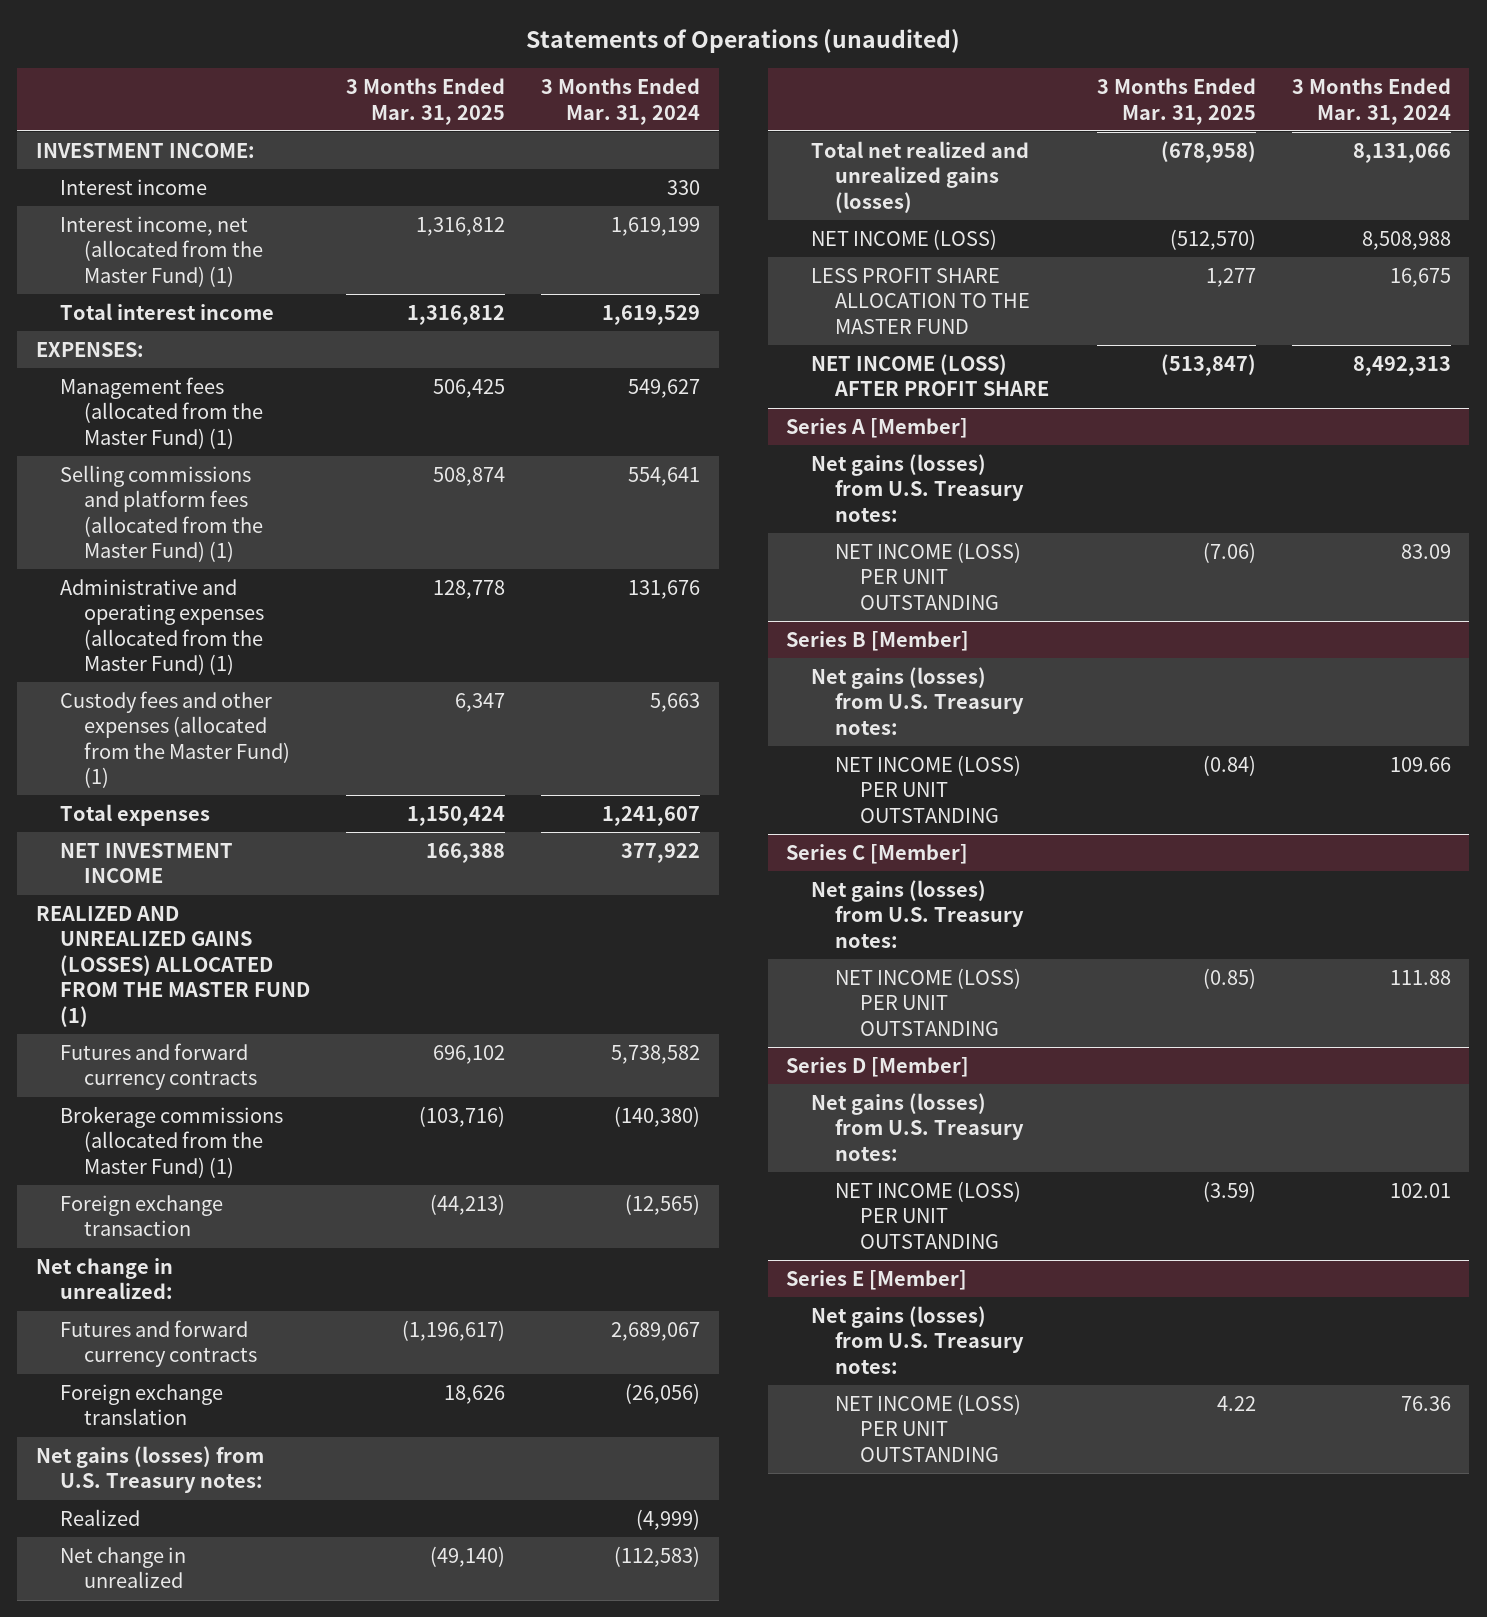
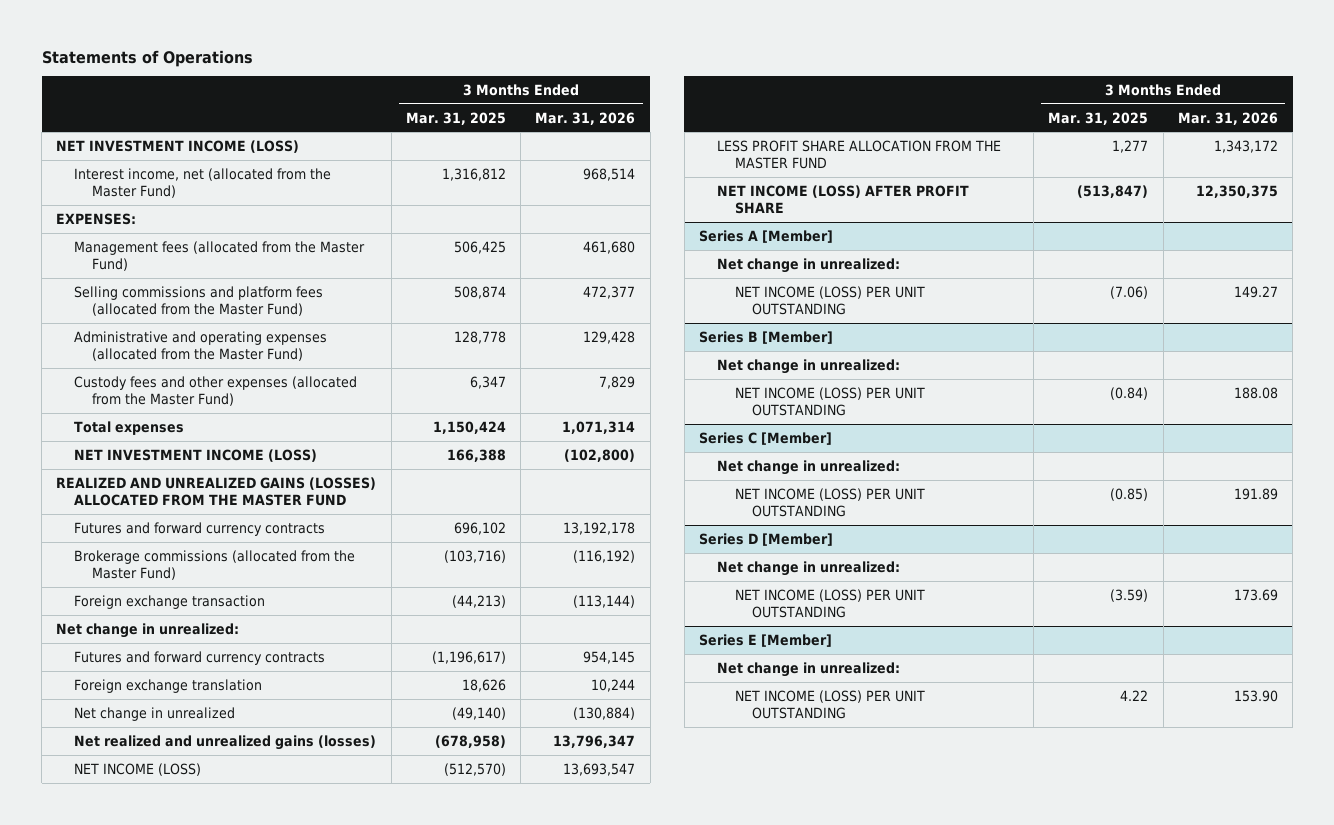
[526,29,961,54] Statements of Operations (unaudited) -> [41,49,253,67] Statements of Operations
[541,78,701,125] 3 Months Ended Mar. 31, 2024 -> none
none -> [535,111,636,125] Mar. 31, 2026
[59,178,207,195] Interest income -> none
[59,302,274,320] Total interest income -> none
[35,142,255,158] INVESTMENT INCOME: -> [56,139,300,153] NET INVESTMENT INCOME (LOSS)
[59,215,264,287] Interest income, net (allocated from the Master Fund) (1) -> [74,167,332,198] Interest income, net (allocated from the Master Fund)
[59,376,264,449] Management fees (allocated from the Master Fund) (1) -> [74,240,366,271] Management fees (allocated from the Master Fund)
[59,464,264,563] Selling commissions and platform fees (allocated from the Master Fund) (1) -> [74,285,324,316] Selling commissions and platform fees (allocated from the Master Fund)
[59,578,265,676] Administrative and operating expenses (allocated from the Master Fund) (1) -> [74,330,328,361] Administrative and operating expenses (allocated from the Master Fund)
[59,690,291,789] Custody fees and other expenses (allocated from the Master Fund) (1) -> [74,375,358,406] Custody fees and other expenses (allocated from the Master Fund)
[59,842,233,884] NET INVESTMENT INCOME -> [74,448,318,462] NET INVESTMENT INCOME (LOSS)
[35,905,310,1027] REALIZED AND UNREALIZED GAINS (LOSSES) ALLOCATED FROM THE MASTER FUND (1) -> [56,476,377,506] REALIZED AND UNREALIZED GAINS (LOSSES) ALLOCATED FROM THE MASTER FUND
[59,1105,283,1178] Brokerage commissions (allocated from the Master Fund) (1) -> [74,549,356,580] Brokerage commissions (allocated from the Master Fund)
[35,1445,264,1494] Net gains (losses) from U.S. Treasury notes: -> none
[59,1508,140,1526] Realized -> none
[810,140,1029,213] Total net realized and unrealized gains (losses) -> [74,734,377,750] Net realized and unrealized gains (losses)
[810,267,1031,334] LESS PROFIT SHARE ALLOCATION TO THE MASTER FUND -> [716,139,1001,169] LESS PROFIT SHARE ALLOCATION FROM THE MASTER FUND
[810,453,1025,522] Net gains (losses) from U.S. Treasury notes: -> none
none -> [716,257,900,273] Net change in unrealized:
[810,666,1025,735] Net gains (losses) from U.S. Treasury notes: -> none
none -> [716,358,900,374] Net change in unrealized:
[810,879,1025,948] Net gains (losses) from U.S. Treasury notes: -> none
none -> [716,459,900,475] Net change in unrealized:
[810,1092,1025,1161] Net gains (losses) from U.S. Treasury notes: -> none
none -> [716,560,900,576] Net change in unrealized:
[810,1305,1025,1374] Net gains (losses) from U.S. Treasury notes: -> none
none -> [716,661,900,677] Net change in unrealized:

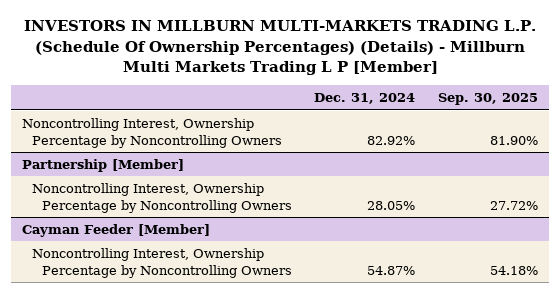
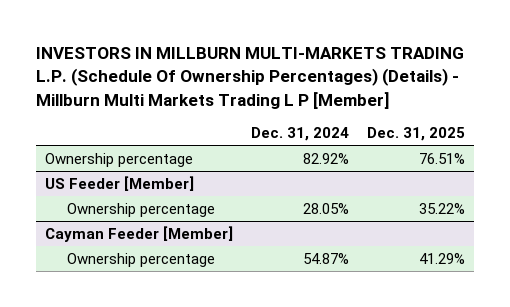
[437,93,538,106] Sep. 30, 2025 -> none
none -> [366,127,465,142] Dec. 31, 2025
[21,117,282,148] Noncontrolling Interest, Ownership Percentage by Noncontrolling Owners -> [44,152,193,167] Ownership percentage
[21,158,184,172] Partnership [Member] -> [44,175,194,191] US Feeder [Member]
[31,182,293,213] Noncontrolling Interest, Ownership Percentage by Noncontrolling Owners -> [67,202,216,217] Ownership percentage
[31,247,293,278] Noncontrolling Interest, Ownership Percentage by Noncontrolling Owners -> [67,252,216,267] Ownership percentage

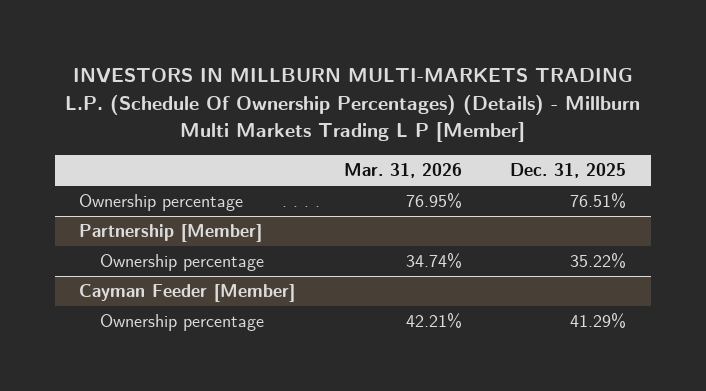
[250,127,349,142] Dec. 31, 2024 -> none
none -> [343,162,462,178] Mar. 31, 2026
[44,175,194,191] US Feeder [Member] -> [79,224,263,243] Partnership [Member]

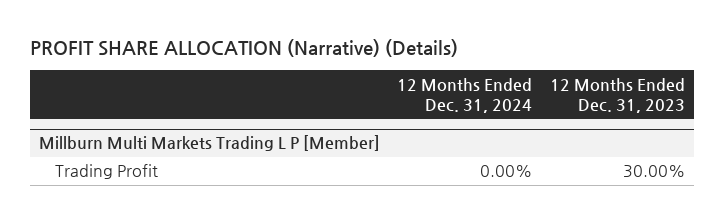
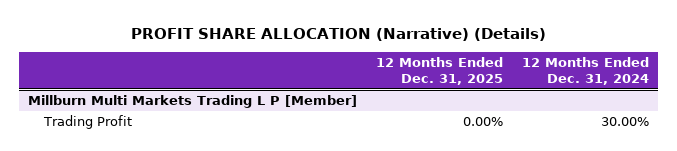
[550,77,686,113] 12 Months Ended Dec. 31, 2023 -> none
none -> [375,56,503,86] 12 Months Ended Dec. 31, 2025
[480,165,533,178] 0.00% -> [600,117,649,127] 30.00%

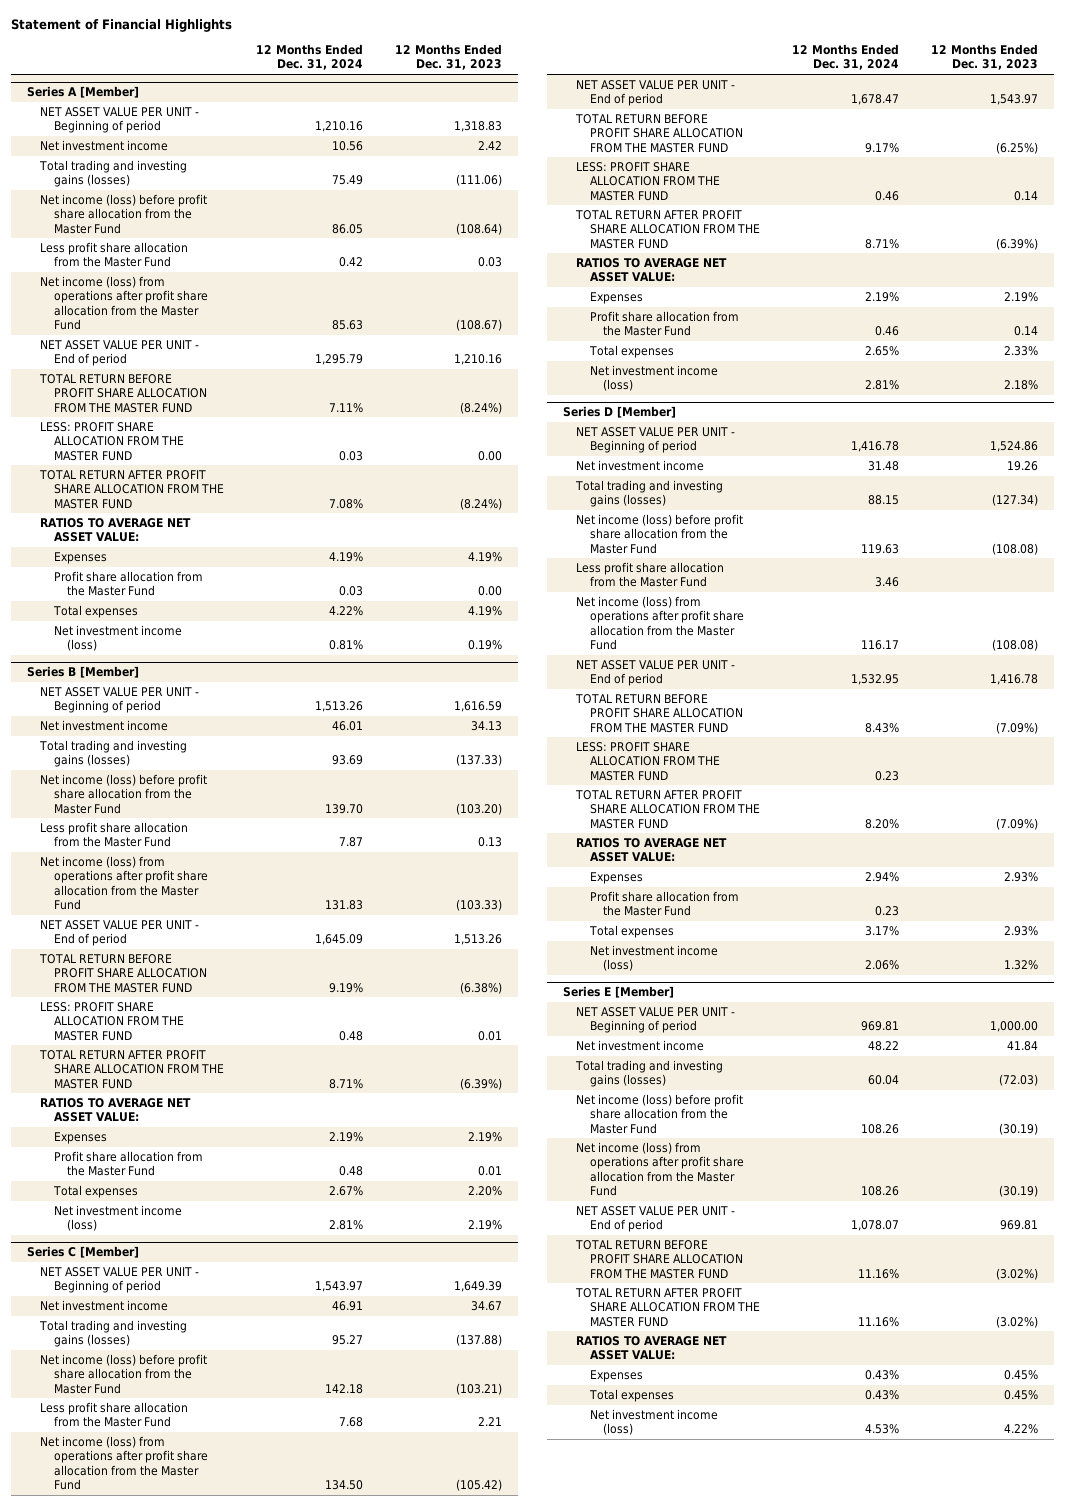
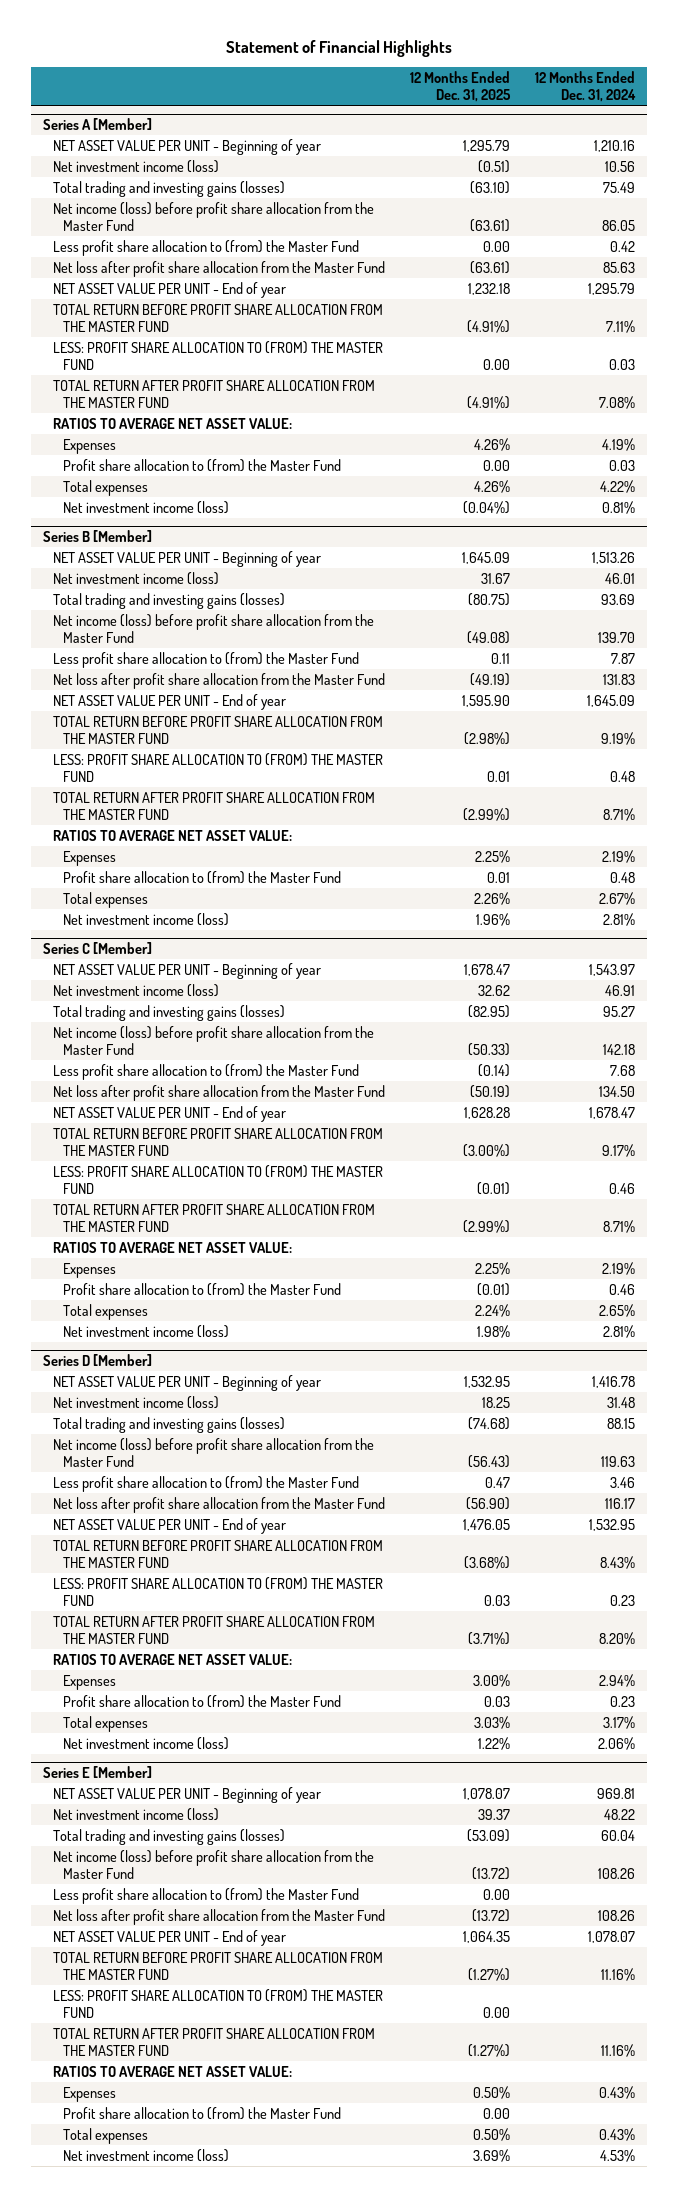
[395,44,503,71] 12 Months Ended Dec. 31, 2023 -> none
none -> [410,70,512,102] 12 Months Ended Dec. 31, 2025
[40,107,200,134] NET ASSET VALUE PER UNIT - Beginning of period -> [53,138,322,155] NET ASSET VALUE PER UNIT - Beginning of year
[40,140,169,152] Net investment income -> [53,159,220,173] Net investment income (loss)
[40,242,189,268] Less profit share allocation from the Master Fund -> [53,239,360,256] Less profit share allocation to (from) the Master Fund
[40,276,208,330] Net income (loss) from operations after profit share allocation from the Master Fund -> [53,260,386,277] Net loss after profit share allocation from the Master Fund
[40,340,200,367] NET ASSET VALUE PER UNIT - End of period -> [53,281,287,298] NET ASSET VALUE PER UNIT - End of year
[40,422,184,461] LESS: PROFIT SHARE ALLOCATION FROM THE MASTER FUND -> [53,340,384,370] LESS: PROFIT SHARE ALLOCATION TO (FROM) THE MASTER FUND
[53,571,203,597] Profit share allocation from the Master Fund -> [63,458,342,472] Profit share allocation to (from) the Master Fund
[40,687,200,714] NET ASSET VALUE PER UNIT - Beginning of period -> [53,550,322,567] NET ASSET VALUE PER UNIT - Beginning of year
[40,720,169,732] Net investment income -> [53,571,220,585] Net investment income (loss)
[40,822,189,848] Less profit share allocation from the Master Fund -> [53,651,360,668] Less profit share allocation to (from) the Master Fund
[40,856,208,910] Net income (loss) from operations after profit share allocation from the Master Fund -> [53,672,386,689] Net loss after profit share allocation from the Master Fund
[40,920,200,947] NET ASSET VALUE PER UNIT - End of period -> [53,693,287,710] NET ASSET VALUE PER UNIT - End of year
[40,1002,184,1041] LESS: PROFIT SHARE ALLOCATION FROM THE MASTER FUND -> [53,752,384,782] LESS: PROFIT SHARE ALLOCATION TO (FROM) THE MASTER FUND
[53,1151,203,1177] Profit share allocation from the Master Fund -> [63,870,342,884] Profit share allocation to (from) the Master Fund
[40,1267,200,1294] NET ASSET VALUE PER UNIT - Beginning of period -> [53,962,322,979] NET ASSET VALUE PER UNIT - Beginning of year
[40,1300,169,1312] Net investment income -> [53,983,220,997] Net investment income (loss)
[40,1402,189,1428] Less profit share allocation from the Master Fund -> [53,1063,360,1080] Less profit share allocation to (from) the Master Fund
[40,1436,208,1490] Net income (loss) from operations after profit share allocation from the Master Fund -> [53,1084,386,1101] Net loss after profit share allocation from the Master Fund
[576,80,736,107] NET ASSET VALUE PER UNIT - End of period -> [53,1105,287,1122] NET ASSET VALUE PER UNIT - End of year
[576,162,720,201] LESS: PROFIT SHARE ALLOCATION FROM THE MASTER FUND -> [53,1164,384,1194] LESS: PROFIT SHARE ALLOCATION TO (FROM) THE MASTER FUND
[589,311,739,337] Profit share allocation from the Master Fund -> [63,1282,342,1296] Profit share allocation to (from) the Master Fund
[576,427,736,454] NET ASSET VALUE PER UNIT - Beginning of period -> [53,1374,322,1391] NET ASSET VALUE PER UNIT - Beginning of year
[576,460,705,472] Net investment income -> [53,1395,220,1409] Net investment income (loss)
[576,562,725,588] Less profit share allocation from the Master Fund -> [53,1475,360,1492] Less profit share allocation to (from) the Master Fund
[576,596,744,650] Net income (loss) from operations after profit share allocation from the Master Fund -> [53,1496,386,1513] Net loss after profit share allocation from the Master Fund
[576,660,736,687] NET ASSET VALUE PER UNIT - End of period -> [53,1517,287,1534] NET ASSET VALUE PER UNIT - End of year
[576,742,720,781] LESS: PROFIT SHARE ALLOCATION FROM THE MASTER FUND -> [53,1576,384,1606] LESS: PROFIT SHARE ALLOCATION TO (FROM) THE MASTER FUND
[589,891,739,917] Profit share allocation from the Master Fund -> [63,1694,342,1708] Profit share allocation to (from) the Master Fund
[576,1007,736,1034] NET ASSET VALUE PER UNIT - Beginning of period -> [53,1786,322,1803] NET ASSET VALUE PER UNIT - Beginning of year
[576,1040,705,1052] Net investment income -> [53,1807,220,1821] Net investment income (loss)
none -> [53,1887,360,1904] Less profit share allocation to (from) the Master Fund
[576,1142,744,1196] Net income (loss) from operations after profit share allocation from the Master Fund -> [53,1908,386,1925] Net loss after profit share allocation from the Master Fund
[576,1206,736,1233] NET ASSET VALUE PER UNIT - End of period -> [53,1929,287,1946] NET ASSET VALUE PER UNIT - End of year
none -> [53,1988,384,2018] LESS: PROFIT SHARE ALLOCATION TO (FROM) THE MASTER FUND
none -> [63,2106,342,2120] Profit share allocation to (from) the Master Fund

